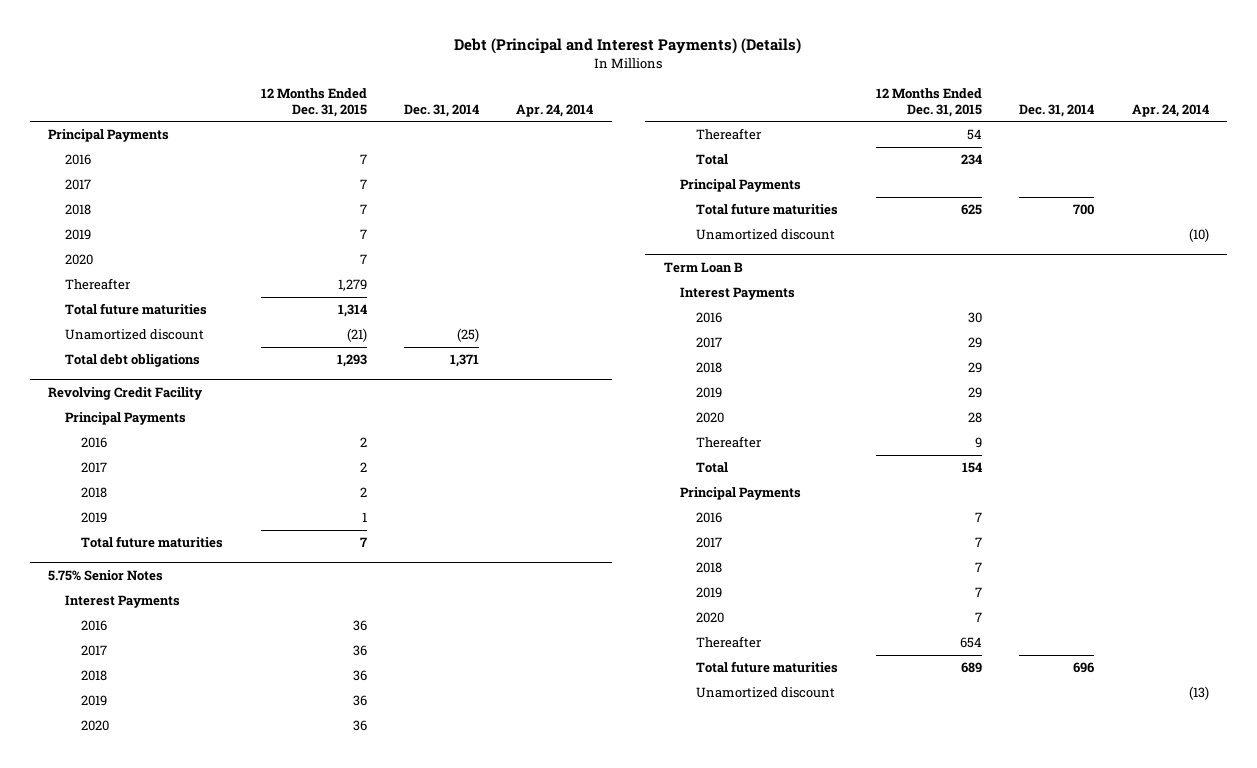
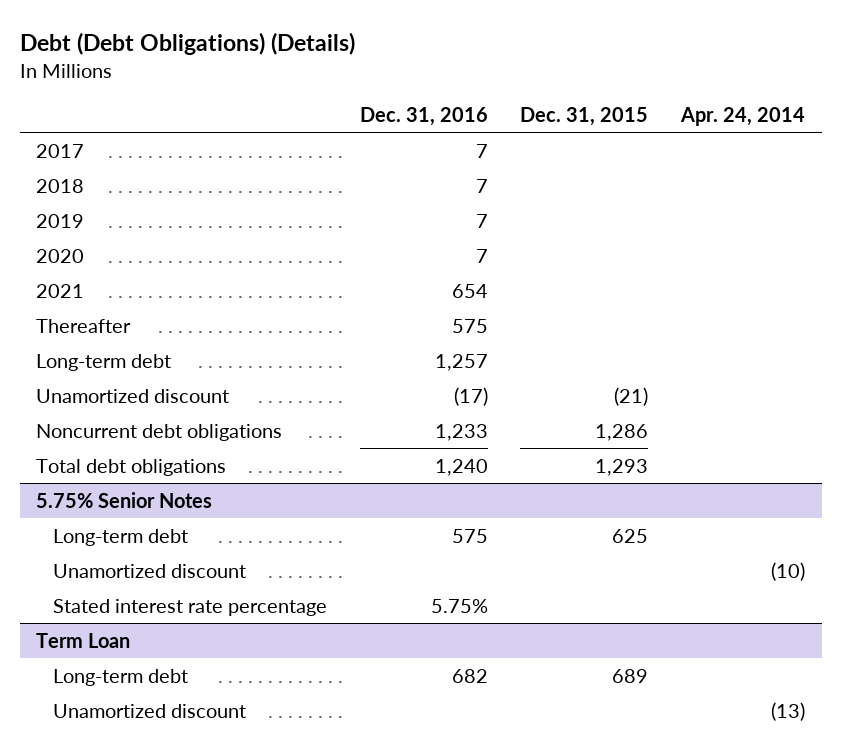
[454,38,802,55] Debt (Principal and Interest Payments) (Details) -> [19,31,355,55] Debt (Debt Obligations) (Details)
[260,88,367,117] 12 Months Ended Dec. 31, 2015 -> none
[403,103,479,117] Dec. 31, 2014 -> none
none -> [359,107,488,127] Dec. 31, 2016
none -> [520,107,649,127] Dec. 31, 2015
[48,129,170,143] Principal Payments -> none
[64,154,91,166] 2016 -> none
none -> [36,283,85,298] 2021
[64,303,207,316] Total future maturities -> [36,353,172,371] Long-term debt
none -> [36,423,283,441] Noncurrent debt obligations
[48,386,204,400] Revolving Credit Facility -> none
[64,412,186,426] Principal Payments -> none
[81,437,108,449] 2016 -> none
[81,462,108,474] 2017 -> none
[81,487,108,499] 2018 -> none
[81,512,108,524] 2019 -> none
[81,536,224,549] Total future maturities -> none
[64,595,180,609] Interest Payments -> none
[81,620,108,632] 2016 -> none
[81,645,108,657] 2017 -> none
[81,670,108,682] 2018 -> none
[81,695,108,707] 2019 -> none
[81,720,110,732] 2020 -> none
[696,128,763,141] Thereafter -> none
[696,154,729,166] Total -> none
[679,179,801,193] Principal Payments -> none
[696,203,839,216] Total future maturities -> [52,528,188,546] Long-term debt
[679,287,795,301] Interest Payments -> none
[696,312,723,324] 2016 -> none
[696,337,723,349] 2017 -> none
[696,362,723,374] 2018 -> none
[696,387,723,399] 2019 -> none
[696,412,725,424] 2020 -> none
[696,436,763,449] Thereafter -> none
[696,462,729,474] Total -> none
[679,487,801,501] Principal Payments -> none
[696,512,723,524] 2016 -> none
[696,537,723,549] 2017 -> none
[696,562,723,574] 2018 -> none
[696,587,723,599] 2019 -> none
[696,612,725,624] 2020 -> none
[696,636,763,649] Thereafter -> none
none -> [52,598,327,616] Stated interest rate percentage
[663,261,743,273] Term Loan B -> [36,632,131,648] Term Loan
[696,661,839,674] Total future maturities -> [52,668,188,686] Long-term debt

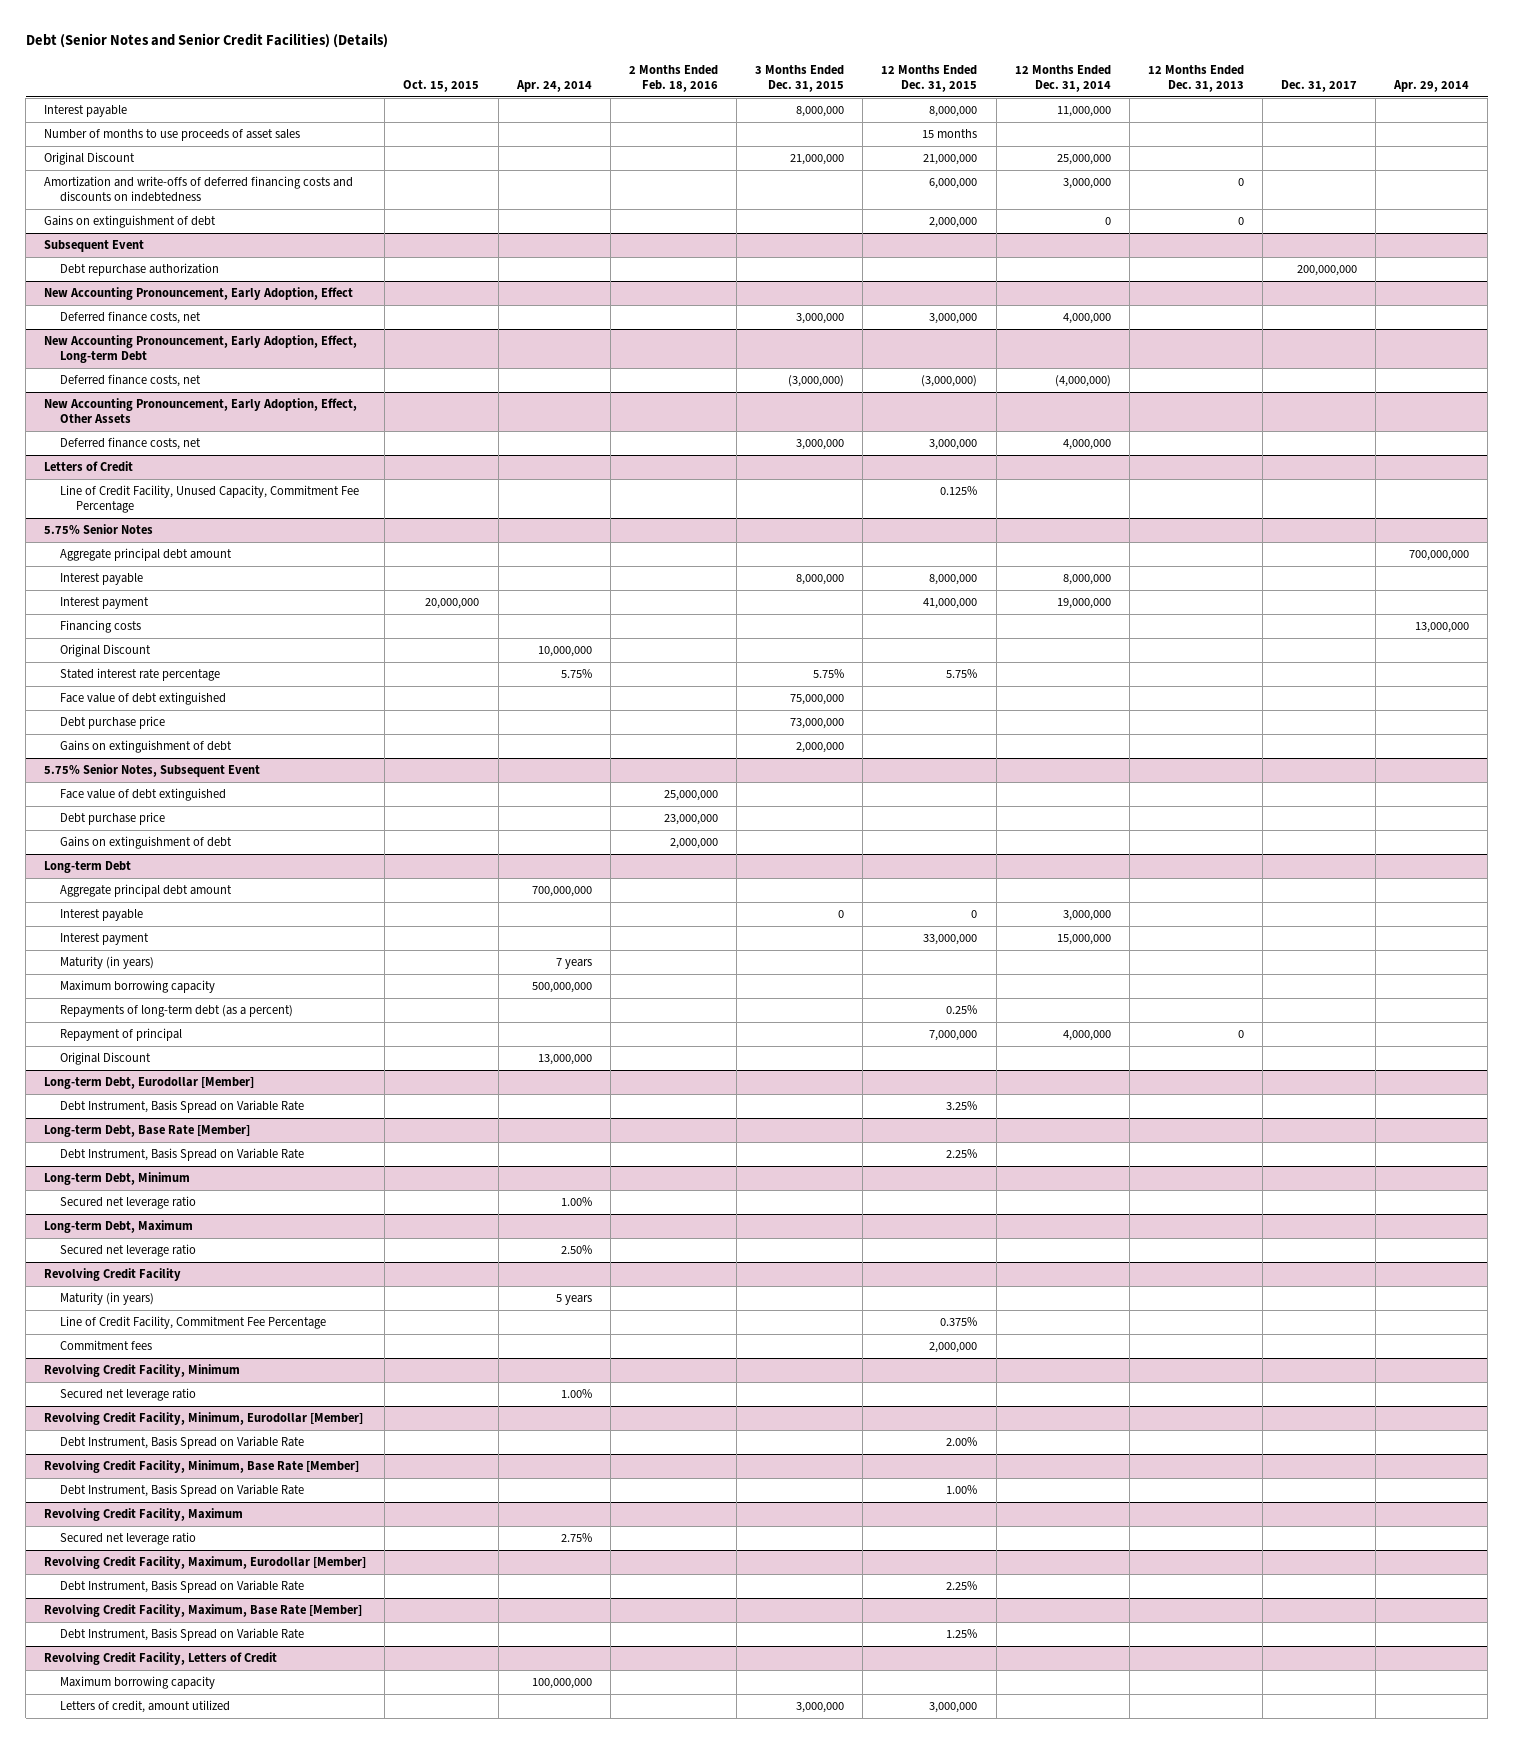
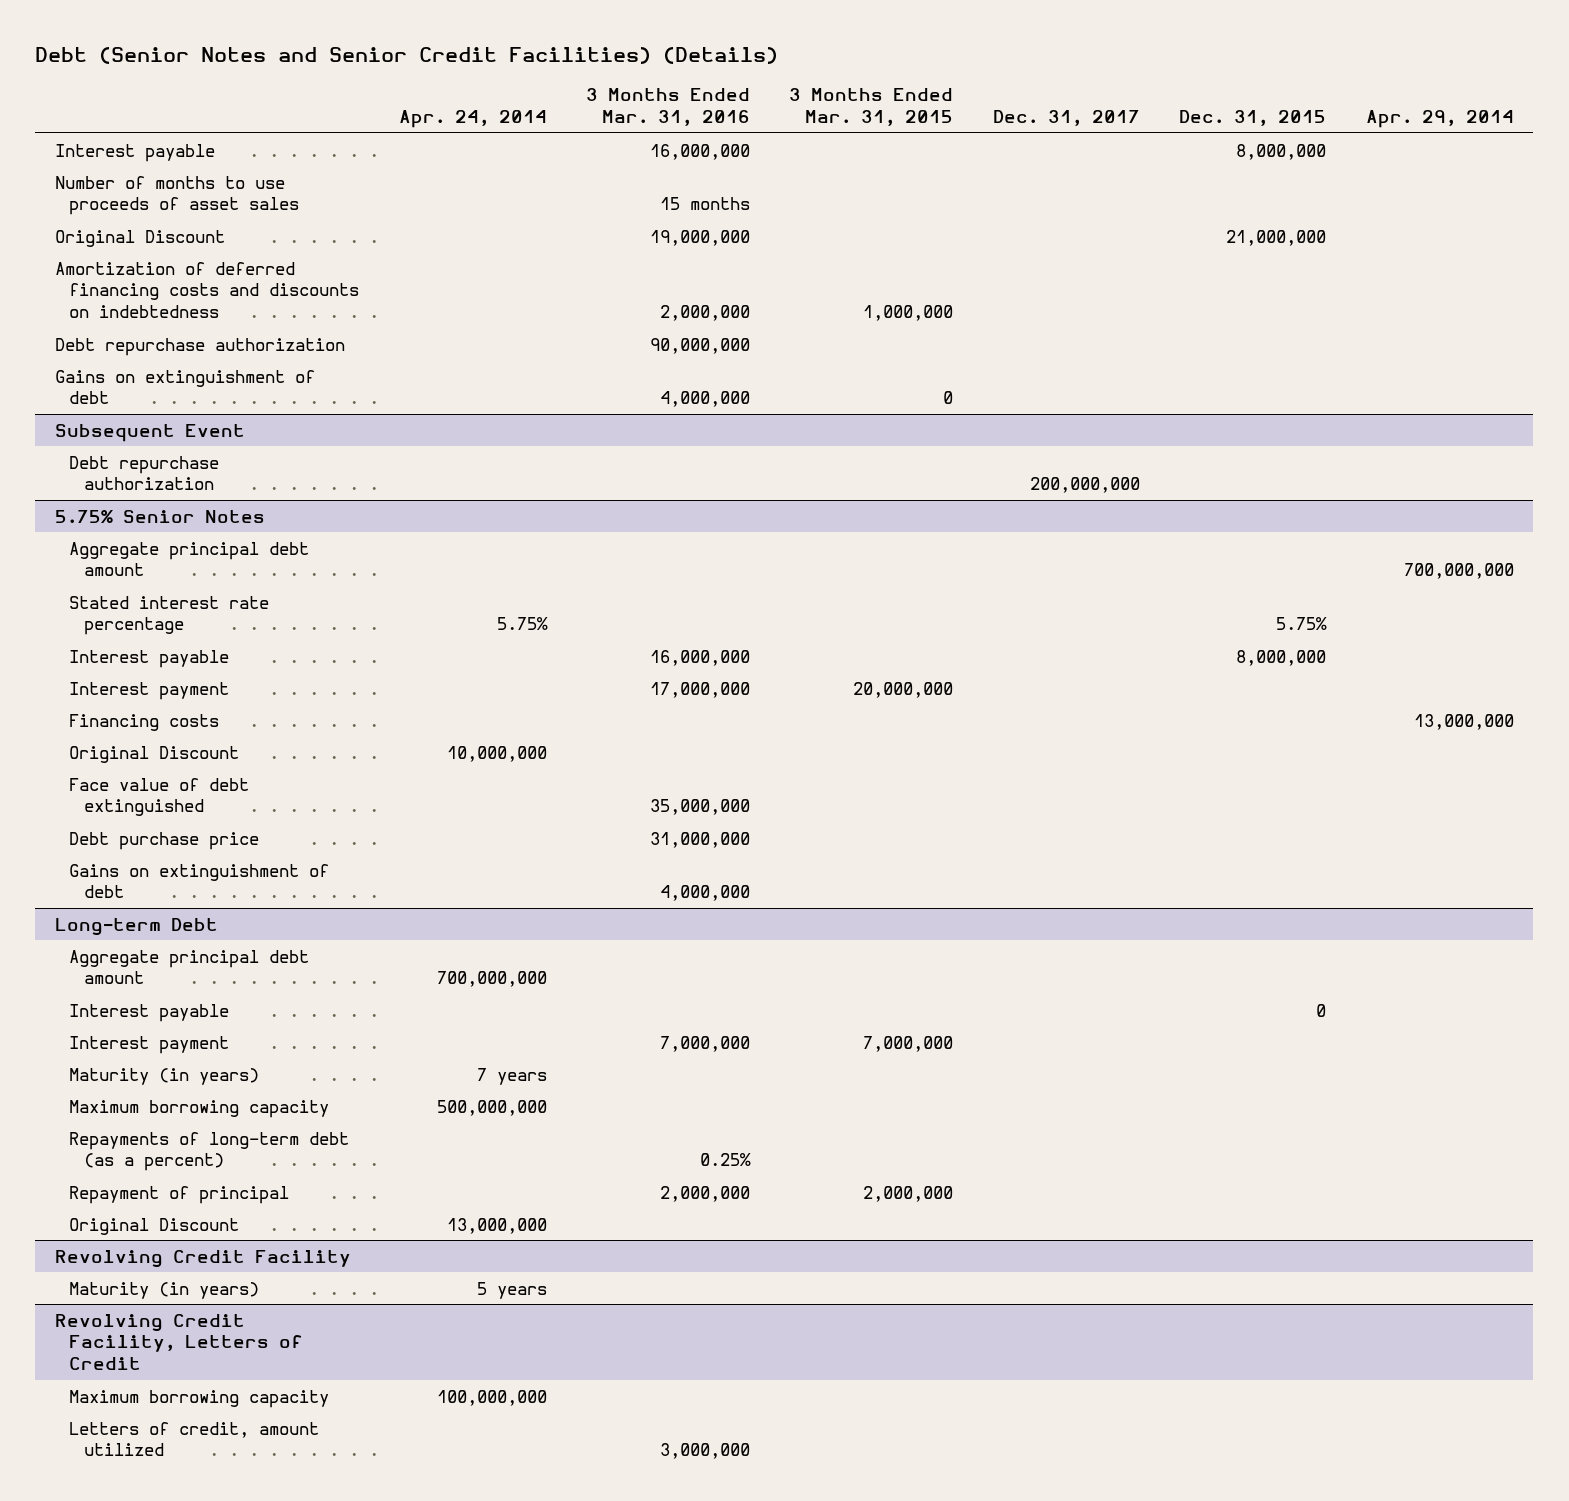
[403,79,480,92] Oct. 15, 2015 -> none
[628,65,718,92] 2 Months Ended Feb. 18, 2016 -> none
[755,65,845,92] 3 Months Ended Dec. 31, 2015 -> none
[881,65,978,92] 12 Months Ended Dec. 31, 2015 -> none
[1014,65,1111,92] 12 Months Ended Dec. 31, 2014 -> none
[1147,65,1244,92] 12 Months Ended Dec. 31, 2013 -> none
none -> [586,88,751,127] 3 Months Ended Mar. 31, 2016
none -> [789,88,954,127] 3 Months Ended Mar. 31, 2015
none -> [1179,110,1327,127] Dec. 31, 2015
[44,176,354,202] Amortization and write-offs of deferred financing costs and discounts on indebtedness -> [55,261,360,318] Amortization of deferred financing costs and discounts on indebtedness
none -> [55,337,346,356] Debt repurchase authorization
[44,287,354,301] New Accounting Pronouncement, Early Adoption, Effect -> none
[59,311,201,325] Deferred finance costs, net -> none
[44,335,358,363] New Accounting Pronouncement, Early Adoption, Effect, Long-term Debt -> none
[59,374,201,388] Deferred finance costs, net -> none
[44,398,358,423] New Accounting Pronouncement, Early Adoption, Effect, Other Assets -> none
[59,437,201,451] Deferred finance costs, net -> none
[44,461,134,473] Letters of Credit -> none
[59,485,359,513] Line of Credit Facility, Unused Capacity, Commitment Fee Percentage -> none
[59,668,220,682] Stated interest rate percentage -> [69,595,270,636] Stated interest rate percentage
[44,764,261,778] 5.75% Senior Notes, Subsequent Event -> none
[59,788,226,802] Face value of debt extinguished -> none
[59,812,165,826] Debt purchase price -> none
[59,836,232,850] Gains on extinguishment of debt -> none
[44,1077,255,1090] Long-term Debt, Eurodollar [Member] -> none
[59,1100,304,1114] Debt Instrument, Basis Spread on Variable Rate -> none
[44,1125,251,1138] Long-term Debt, Base Rate [Member] -> none
[59,1148,304,1162] Debt Instrument, Basis Spread on Variable Rate -> none
[44,1172,191,1186] Long-term Debt, Minimum -> none
[59,1196,196,1210] Secured net leverage ratio -> none
[44,1220,194,1234] Long-term Debt, Maximum -> none
[59,1244,196,1258] Secured net leverage ratio -> none
[59,1316,326,1330] Line of Credit Facility, Commitment Fee Percentage -> none
[59,1340,152,1351] Commitment fees -> none
[44,1364,241,1378] Revolving Credit Facility, Minimum -> none
[59,1388,196,1402] Secured net leverage ratio -> none
[44,1412,364,1426] Revolving Credit Facility, Minimum, Eurodollar [Member] -> none
[59,1436,304,1450] Debt Instrument, Basis Spread on Variable Rate -> none
[44,1460,360,1474] Revolving Credit Facility, Minimum, Base Rate [Member] -> none
[59,1484,304,1498] Debt Instrument, Basis Spread on Variable Rate -> none
[44,1508,244,1522] Revolving Credit Facility, Maximum -> none
[59,1532,196,1546] Secured net leverage ratio -> none
[44,1556,367,1570] Revolving Credit Facility, Maximum, Eurodollar [Member] -> none
[59,1580,304,1594] Debt Instrument, Basis Spread on Variable Rate -> none
[44,1604,363,1618] Revolving Credit Facility, Maximum, Base Rate [Member] -> none
[59,1628,304,1642] Debt Instrument, Basis Spread on Variable Rate -> none

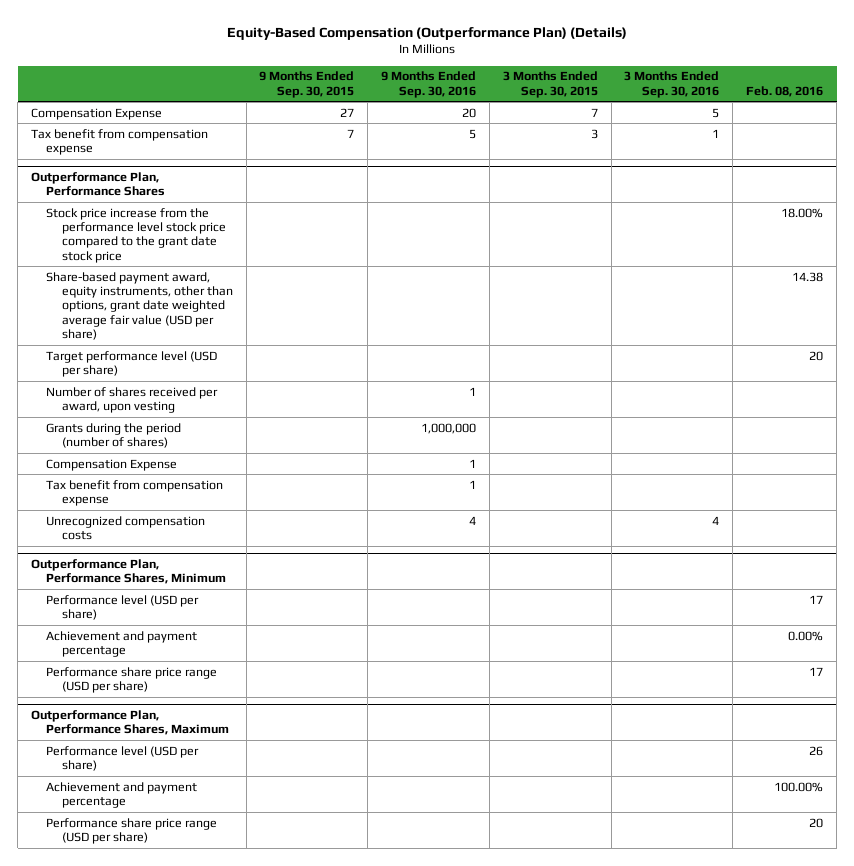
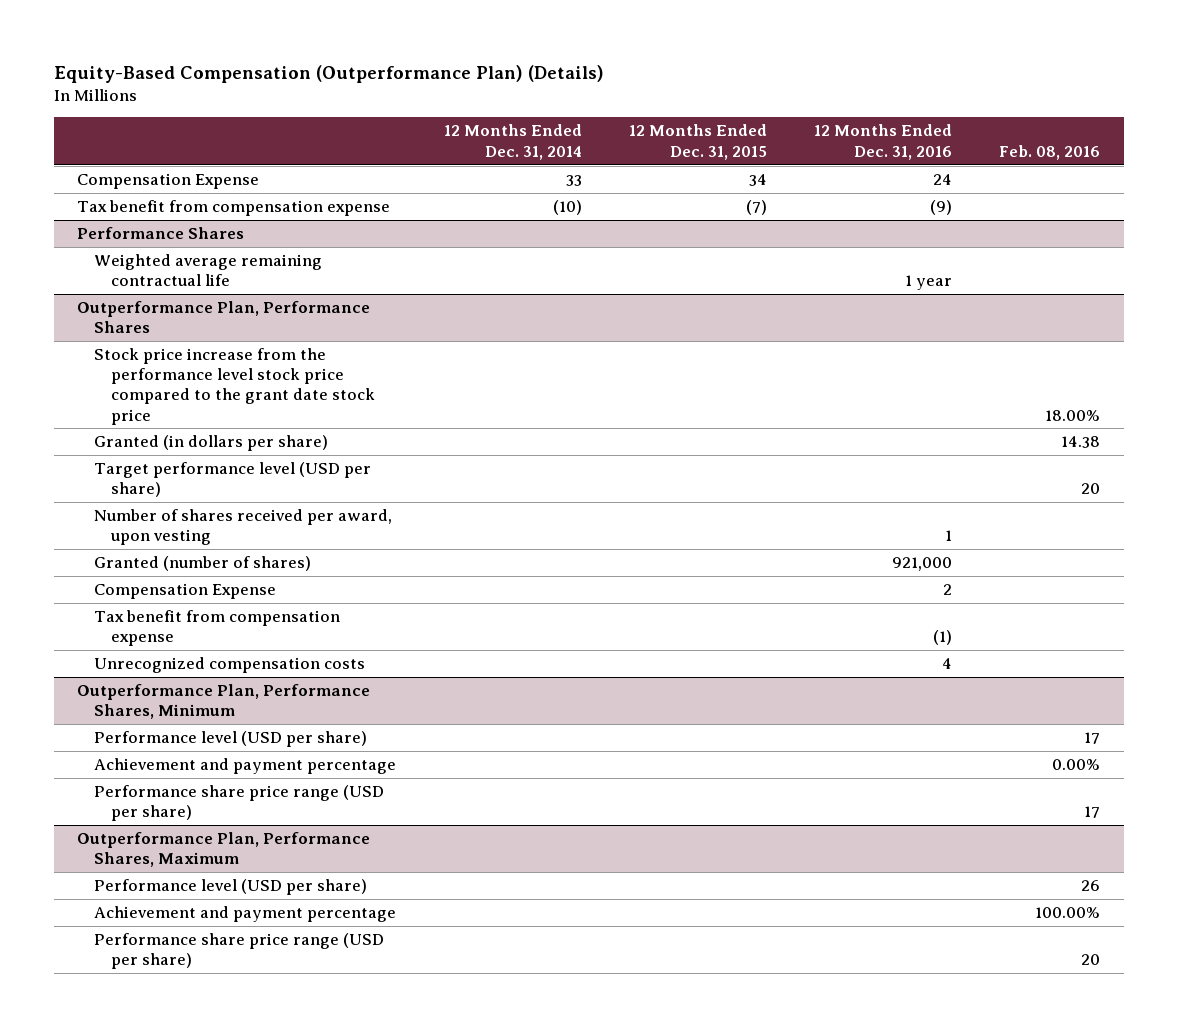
[259,71,355,98] 9 Months Ended Sep. 30, 2015 -> none
[381,71,477,98] 9 Months Ended Sep. 30, 2016 -> none
[502,71,598,98] 3 Months Ended Sep. 30, 2015 -> none
[624,71,720,98] 3 Months Ended Sep. 30, 2016 -> none
none -> [443,124,582,160] 12 Months Ended Dec. 31, 2014
none -> [628,124,767,160] 12 Months Ended Dec. 31, 2015
none -> [814,124,953,160] 12 Months Ended Dec. 31, 2016
none -> [77,227,245,240] Performance Shares
none -> [94,254,323,287] Weighted average remaining contractual life
[46,271,233,341] Share-based payment award, equity instruments, other than options, grant date weighted average fair value (USD per share) -> [94,435,329,452] Granted (in dollars per share)
[46,422,182,449] Grants during the period (number of shares) -> [94,556,312,572] Granted (number of shares)

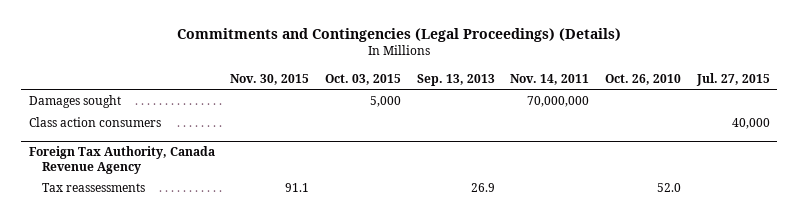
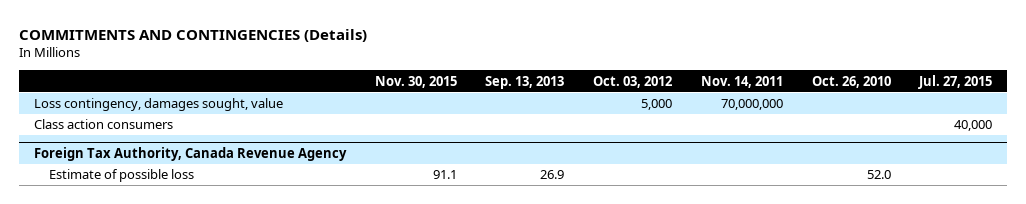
[177,28,622,43] Commitments and Contingencies (Legal Proceedings) (Details) -> [19,28,368,42] COMMITMENTS AND CONTINGENCIES (Details)
[324,73,401,85] Oct. 03, 2015 -> none
none -> [593,75,673,88] Oct. 03, 2012
[28,95,121,109] Damages sought -> [33,98,283,112] Loss contingency, damages sought, value
[42,183,146,193] Tax reassessments -> [48,169,194,183] Estimate of possible loss

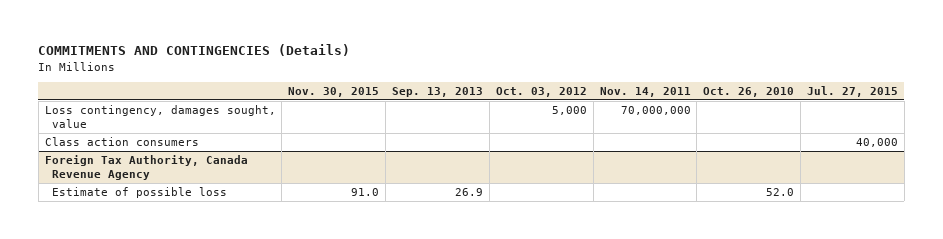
[432,170,457,180] 91.1 -> [351,188,380,197] 91.0

